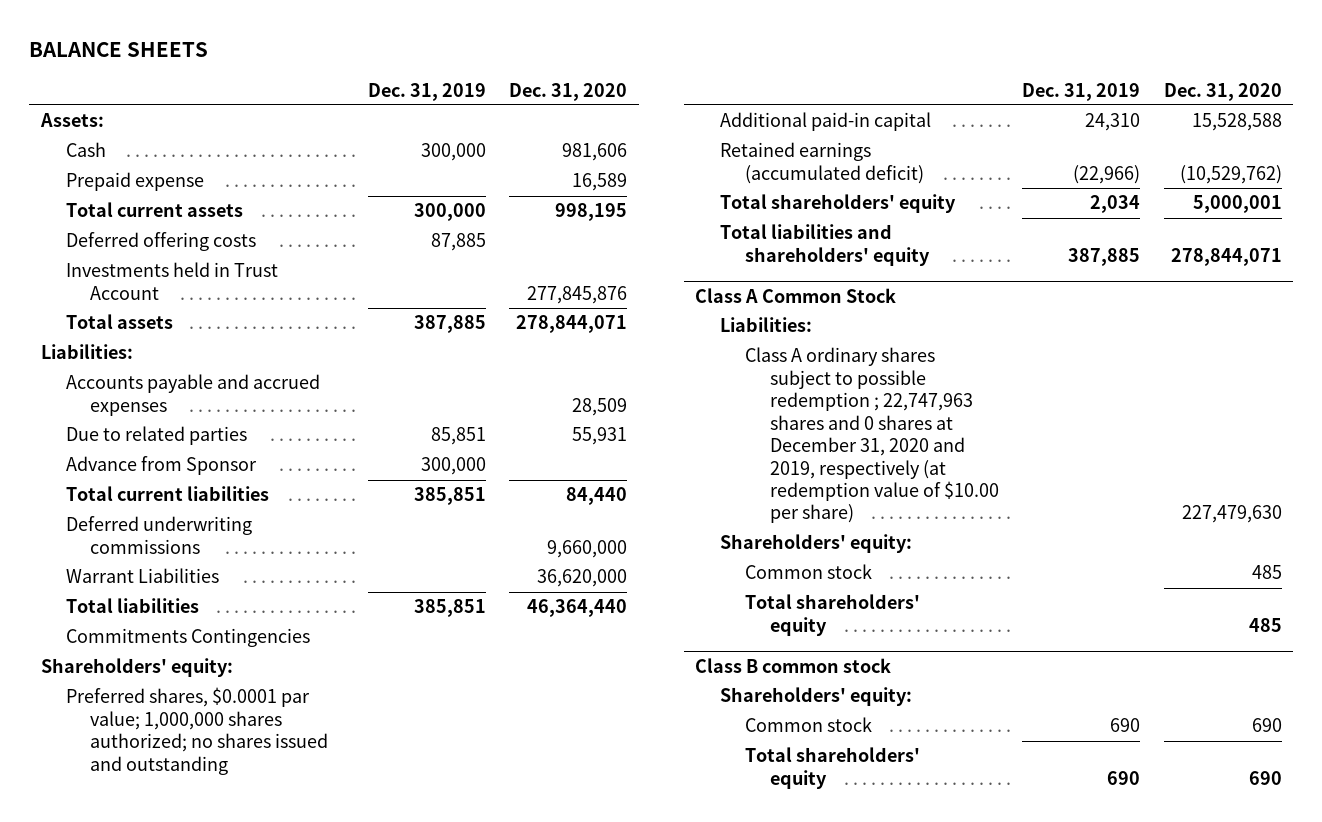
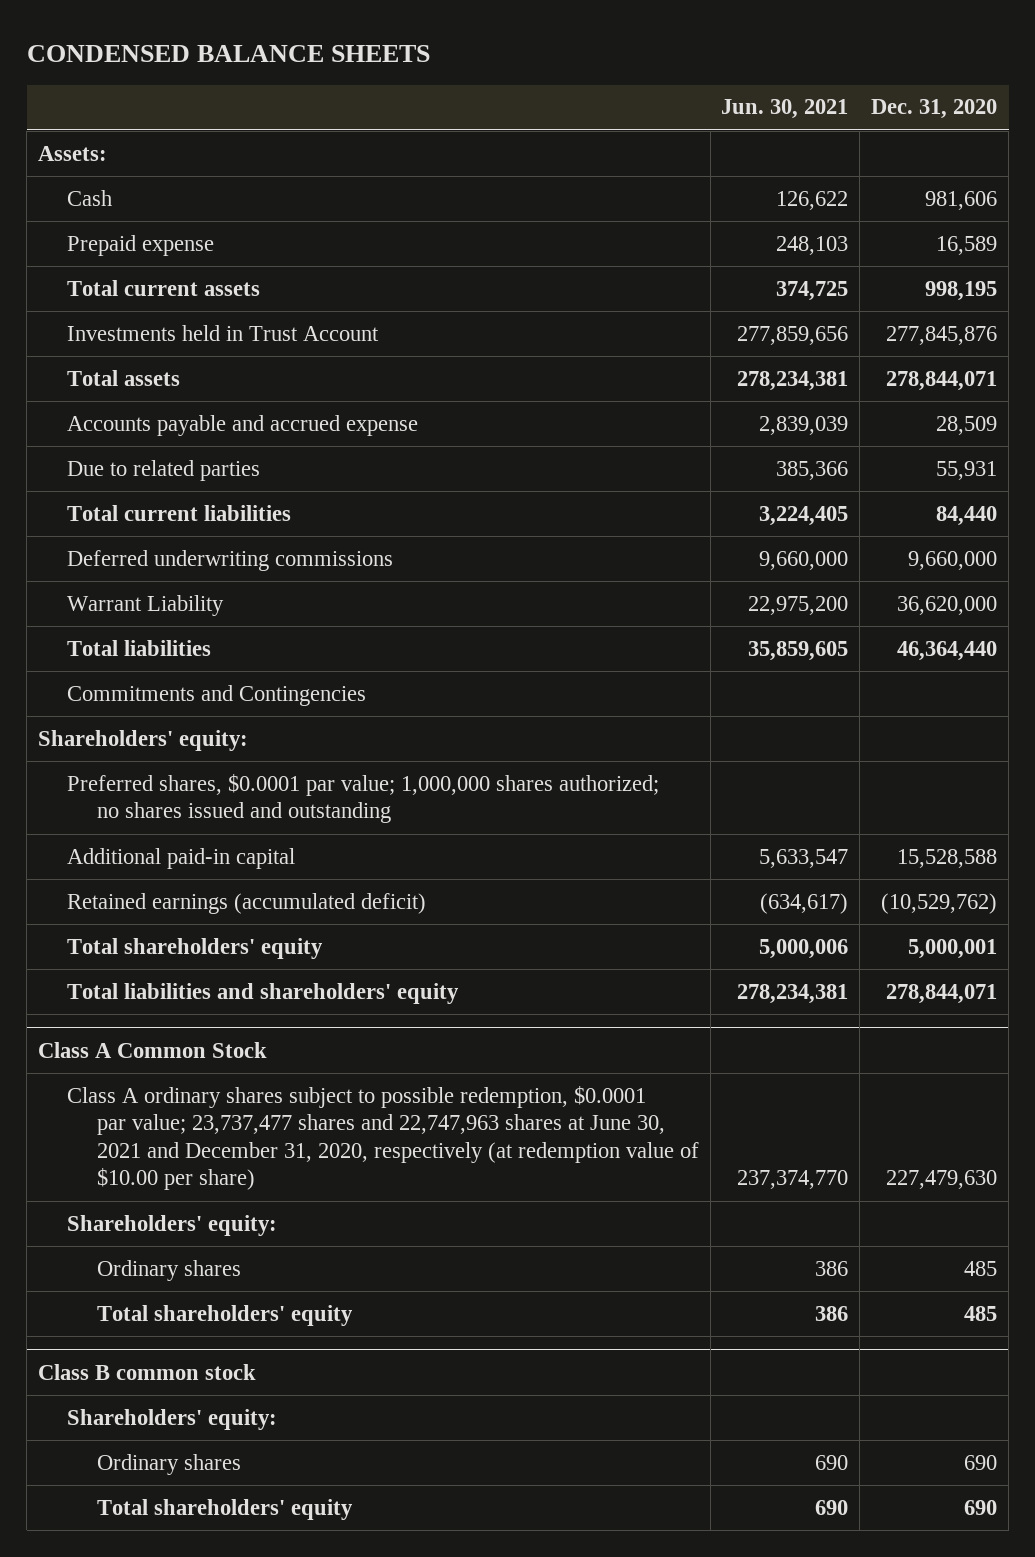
[29,42,209,58] BALANCE SHEETS -> [26,44,430,62] CONDENSED BALANCE SHEETS
[367,82,486,101] Dec. 31, 2019 -> none
none -> [721,99,849,120] Jun. 30, 2021
[65,232,256,252] Deferred offering costs -> none
[40,344,133,360] Liabilities: -> none
[65,374,320,416] Accounts payable and accrued expenses -> [67,414,419,436] Accounts payable and accrued expense
[65,456,257,476] Advance from Sponsor -> none
[65,568,219,584] Warrant Liabilities -> [67,594,225,616] Warrant Liability
[65,628,310,648] Commitments Contingencies -> [67,684,367,706] Commitments and Contingencies
[720,317,813,333] Liabilities: -> none
[745,347,999,524] Class A ordinary shares subject to possible redemption ; 22,747,963 shares and 0 shares at December 31, 2020 and 2019, respectively (at redemption value of $10.00 per share) -> [67,1085,699,1191] Class A ordinary shares subject to possible redemption, $0.0001 par value; 23,737,477 shares and 22,747,963 shares at June 30, 2021 and December 31, 2020, respectively (at redemption value of $10.00 per share)
[745,564,873,580] Common stock -> [96,1259,241,1281] Ordinary shares
[745,717,873,733] Common stock -> [96,1453,241,1475] Ordinary shares

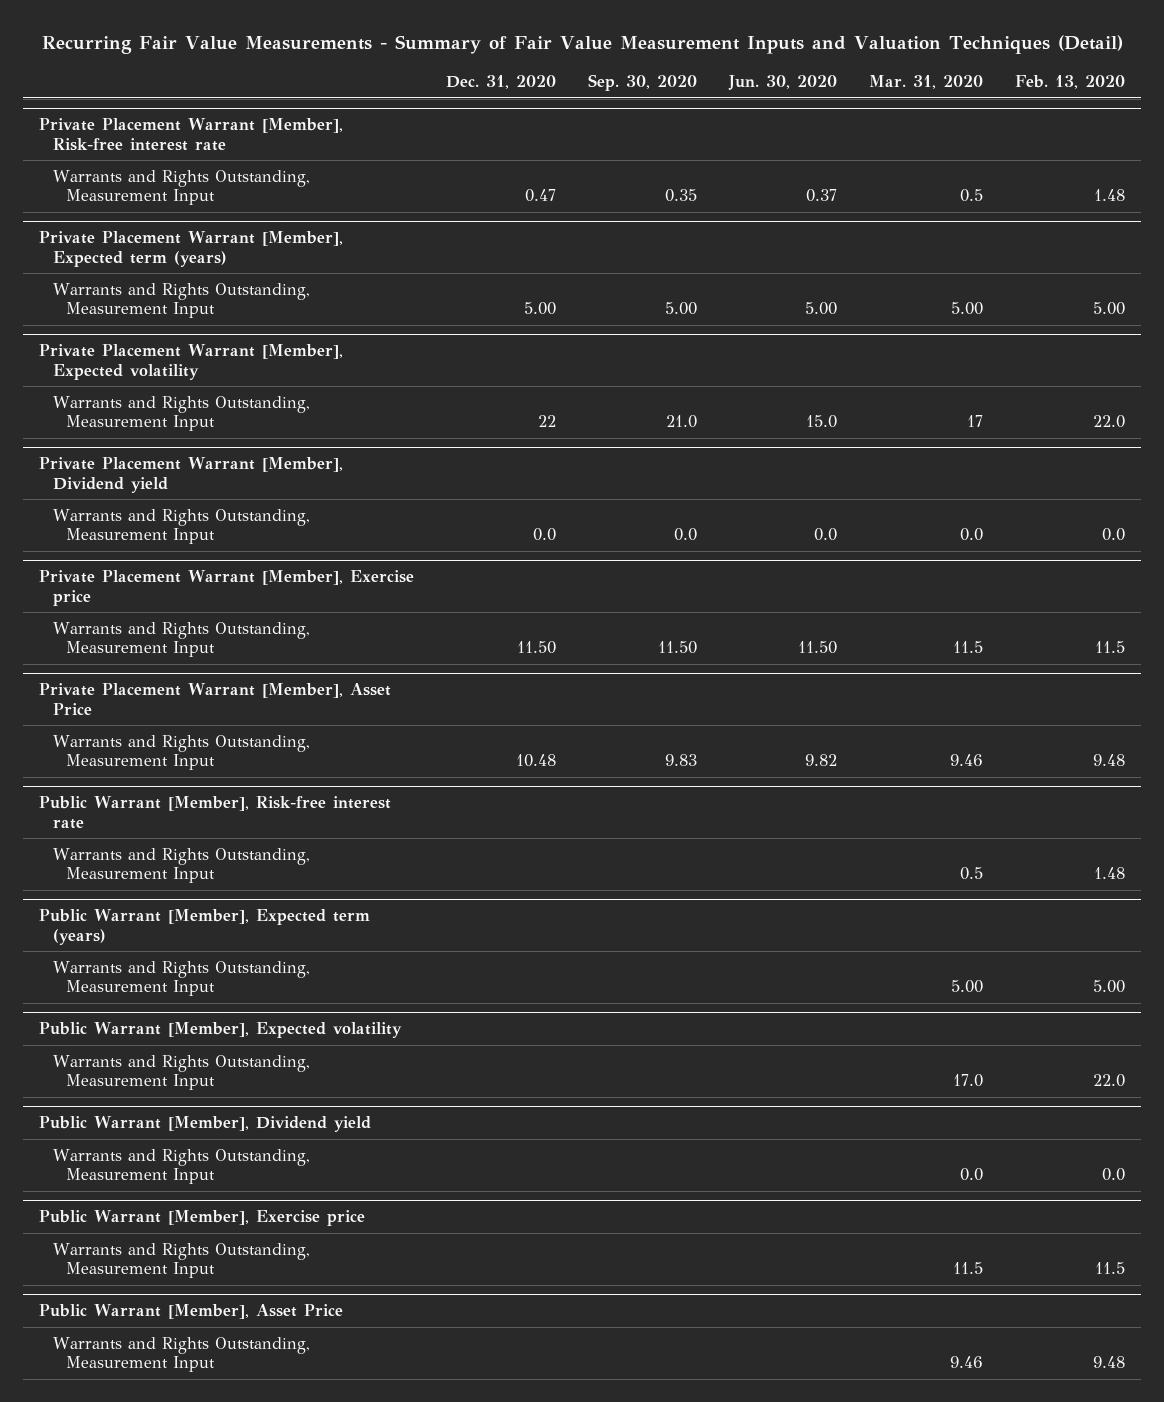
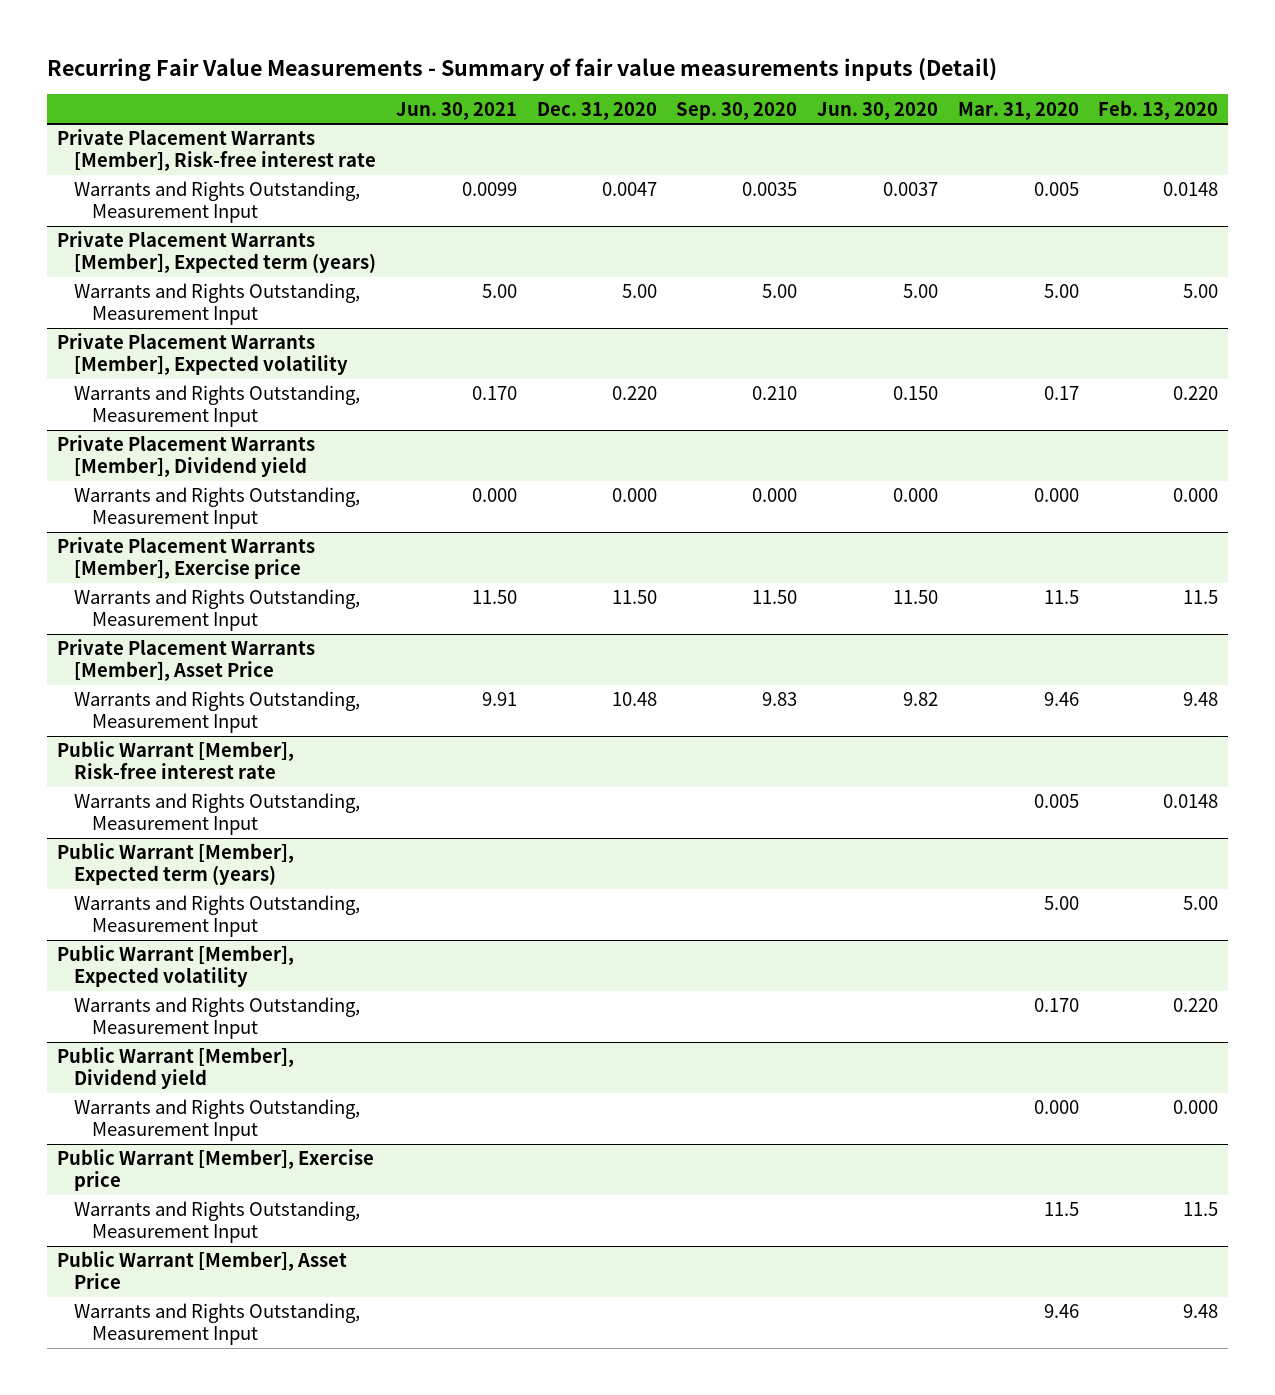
[42,35,1124,55] Recurring Fair Value Measurements - Summary of Fair Value Measurement Inputs and Valuation Techniques (Detail) -> [46,57,997,81] Recurring Fair Value Measurements - Summary of fair value measurements inputs (Detail)
none -> [395,101,517,120] Jun. 30, 2021
[39,118,344,151] Private Placement Warrant [Member], Risk-free interest rate -> [56,129,377,172] Private Placement Warrants [Member], Risk-free interest rate
[525,189,557,203] 0.47 -> [601,182,657,197] 0.0047
[665,189,698,203] 0.35 -> [742,182,798,197] 0.0035
[805,189,837,203] 0.37 -> [882,182,938,197] 0.0037
[959,189,983,203] 0.5 -> [1033,182,1079,197] 0.005
[1093,189,1125,202] 1.48 -> [1163,182,1219,197] 0.0148
[39,231,344,267] Private Placement Warrant [Member], Expected term (years) -> [56,231,377,274] Private Placement Warrants [Member], Expected term (years)
[39,344,344,380] Private Placement Warrant [Member], Expected volatility -> [56,333,349,376] Private Placement Warrants [Member], Expected volatility
[538,415,557,428] 22 -> [611,386,657,401] 0.220
[666,415,698,429] 21.0 -> [752,386,798,401] 0.210
[805,415,837,429] 15.0 -> [892,386,938,401] 0.150
[966,415,983,428] 17 -> [1043,386,1079,401] 0.17
[1092,415,1125,429] 22.0 -> [1173,386,1219,401] 0.220
[39,457,344,493] Private Placement Warrant [Member], Dividend yield -> [56,435,315,478] Private Placement Warrants [Member], Dividend yield
[533,528,557,542] 0.0 -> [611,488,657,503] 0.000
[674,528,698,542] 0.0 -> [752,488,798,503] 0.000
[813,528,837,542] 0.0 -> [892,488,938,503] 0.000
[959,528,983,542] 0.0 -> [1033,488,1079,503] 0.000
[1101,528,1125,542] 0.0 -> [1173,488,1219,503] 0.000
[39,570,415,606] Private Placement Warrant [Member], Exercise price -> [56,537,315,580] Private Placement Warrants [Member], Exercise price
[39,683,392,715] Private Placement Warrant [Member], Asset Price -> [56,639,315,682] Private Placement Warrants [Member], Asset Price
[959,867,983,881] 0.5 -> [1033,794,1079,809] 0.005
[1093,867,1125,880] 1.48 -> [1163,794,1219,809] 0.0148
[952,1074,983,1088] 17.0 -> [1033,998,1079,1013] 0.170
[1092,1074,1125,1088] 22.0 -> [1173,998,1219,1013] 0.220
[959,1168,983,1182] 0.0 -> [1033,1100,1079,1115] 0.000
[1101,1168,1125,1182] 0.0 -> [1173,1100,1219,1115] 0.000

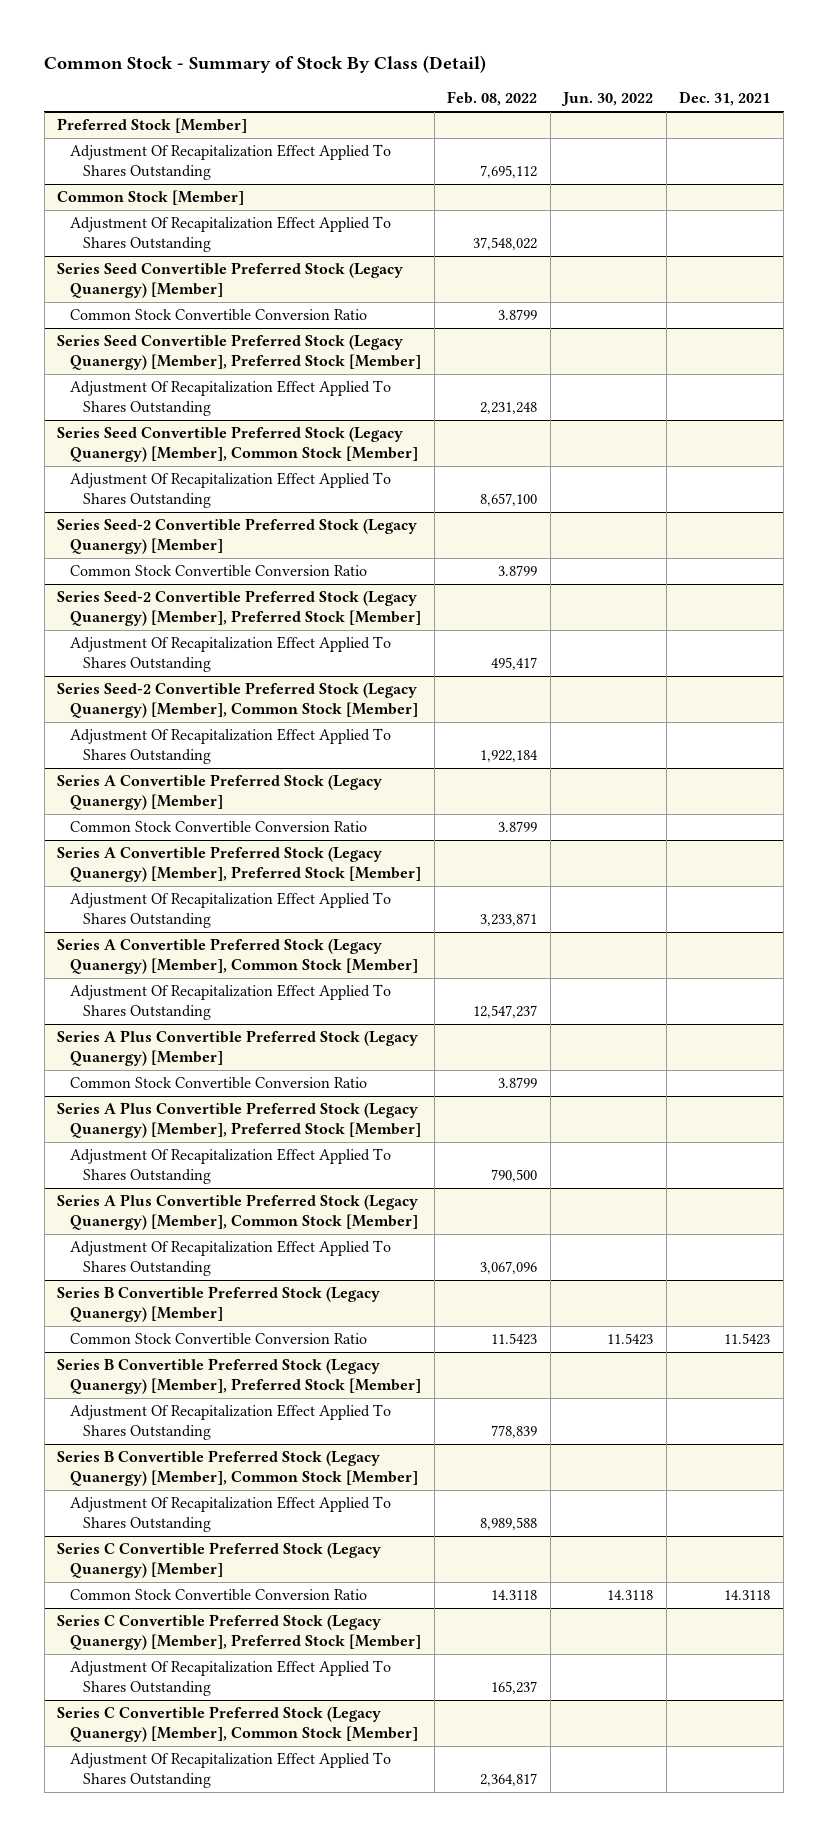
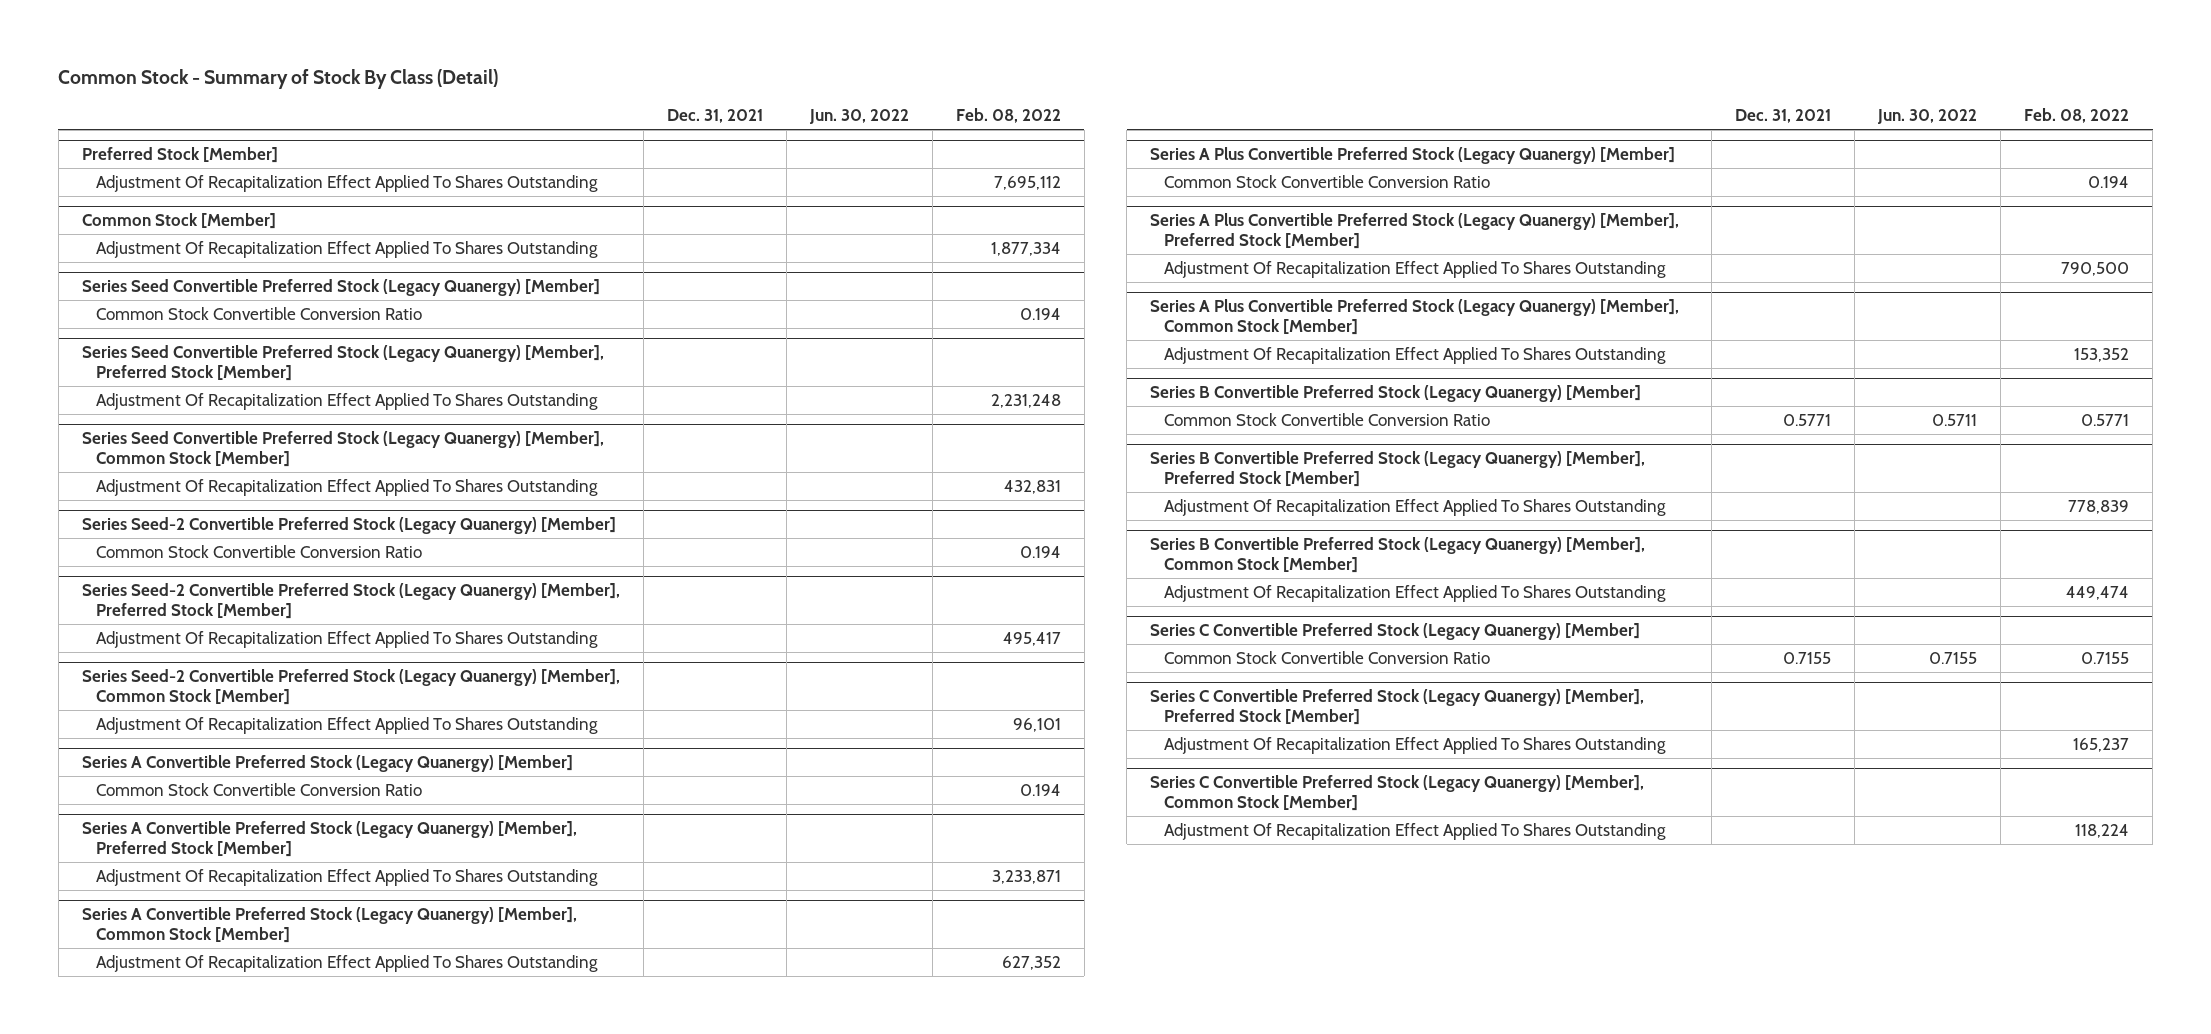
[473,236,538,250] 37,548,022 -> [990,241,1061,256] 1,877,334
[498,309,538,321] 3.8799 -> [1019,307,1061,320] 0.194
[480,492,538,506] 8,657,100 -> [1003,479,1061,494] 432,831
[498,565,538,577] 3.8799 -> [1019,545,1061,558] 0.194
[480,749,539,762] 1,922,184 -> [1012,717,1061,732] 96,101
[498,821,538,833] 3.8799 -> [1019,783,1061,796] 0.194
[473,1004,538,1018] 12,547,237 -> [1001,955,1061,970] 627,352
[498,1077,538,1089] 3.8799 -> [2088,175,2130,188] 0.194
[480,1260,538,1274] 3,067,096 -> [2074,347,2130,362] 153,352
[491,1333,538,1346] 11.5423 -> [2081,413,2130,426] 0.5771
[607,1333,654,1346] 11.5423 -> [1932,413,1978,426] 0.5711
[724,1333,771,1346] 11.5423 -> [1783,413,1832,426] 0.5771
[480,1516,538,1530] 8,989,588 -> [2066,585,2130,600] 449,474
[491,1590,538,1601] 14.3118 -> [2081,651,2130,664] 0.7155
[607,1590,654,1601] 14.3118 -> [1929,651,1978,664] 0.7155
[724,1590,771,1601] 14.3118 -> [1783,651,1832,664] 0.7155
[480,1772,538,1786] 2,364,817 -> [2075,823,2130,838] 118,224

